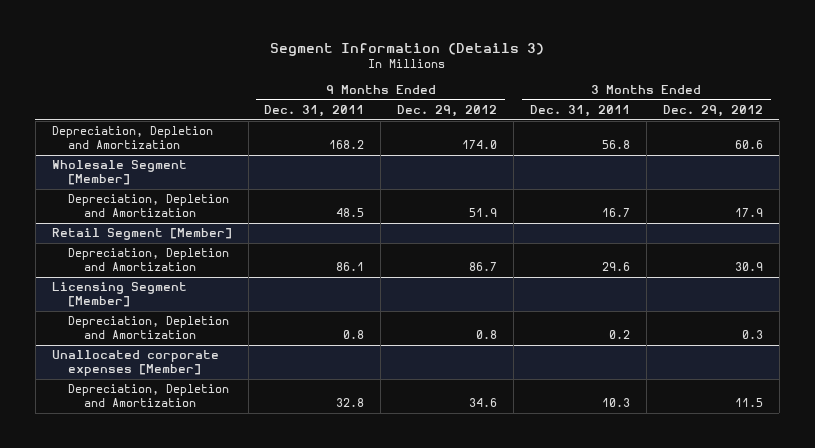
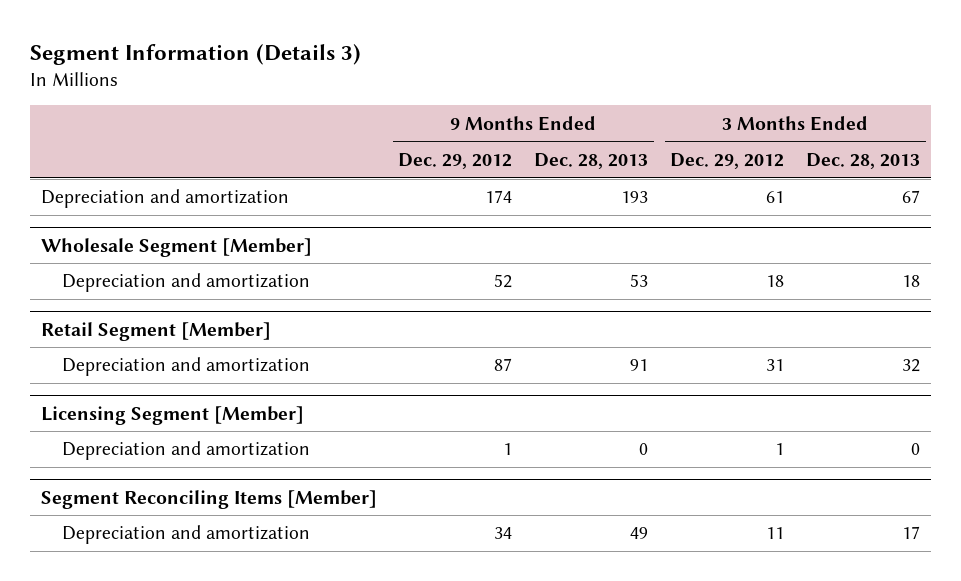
[264,105,365,118] Dec. 31, 2011 -> none
[530,105,631,118] Dec. 31, 2011 -> none
none -> [534,152,649,169] Dec. 28, 2013
none -> [806,152,921,169] Dec. 28, 2013
[51,126,213,150] Depreciation, Depletion and Amortization -> [40,189,289,209] Depreciation and amortization
[462,140,498,150] 174.0 -> [485,190,513,204] 174
[734,140,763,150] 60.6 -> [766,191,785,204] 61
[67,194,229,218] Depreciation, Depletion and Amortization -> [61,273,310,293] Depreciation and amortization
[469,208,498,218] 51.9 -> [494,274,513,289] 52
[734,208,763,218] 17.9 -> [766,275,785,288] 18
[67,248,229,272] Depreciation, Depletion and Amortization -> [61,357,310,377] Depreciation and amortization
[469,262,498,272] 86.7 -> [494,358,513,372] 87
[734,262,763,272] 30.9 -> [766,359,785,372] 31
[51,350,219,377] Unallocated corporate expenses [Member] -> none
[67,316,229,340] Depreciation, Depletion and Amortization -> [61,441,310,461] Depreciation and amortization
[476,330,498,340] 0.8 -> [503,443,513,456] 1
[741,330,763,340] 0.3 -> [775,443,785,456] 1
none -> [40,489,377,509] Segment Reconciling Items [Member]
[67,384,229,408] Depreciation, Depletion and Amortization -> [61,525,310,545] Depreciation and amortization
[469,398,498,408] 34.6 -> [494,527,513,540] 34
[734,398,763,408] 11.5 -> [766,527,785,540] 11

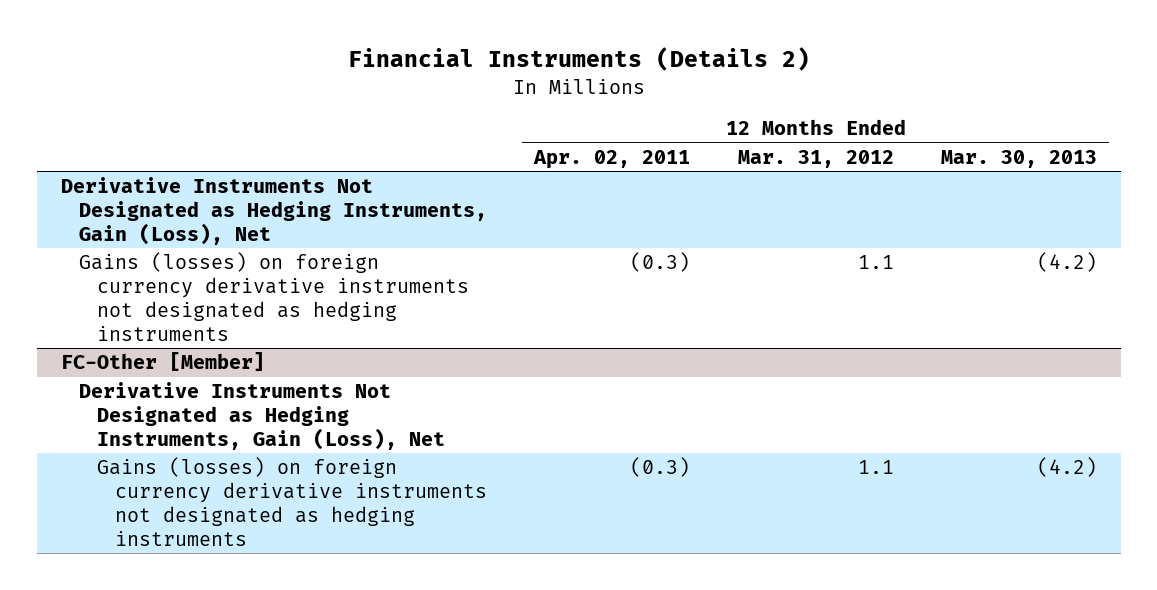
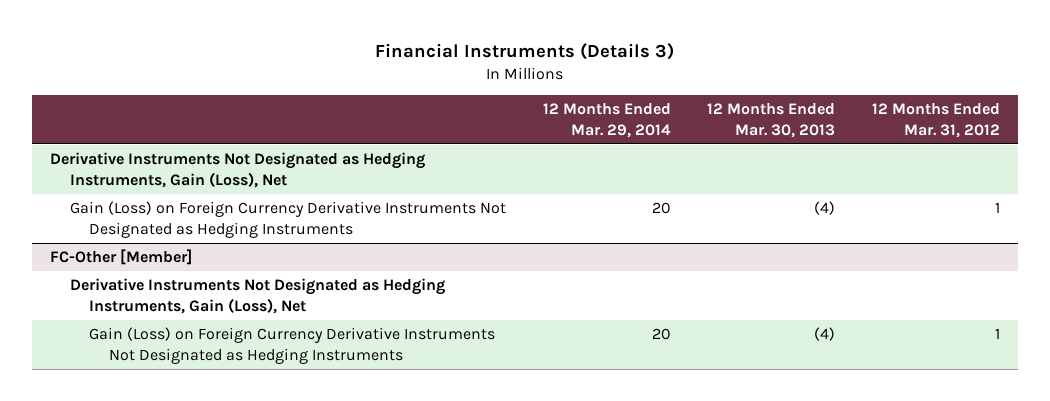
[347,47,810,72] Financial Instruments (Details 2) -> [375,42,675,60] Financial Instruments (Details 3)
[533,149,691,169] Apr. 02, 2011 -> none
none -> [542,103,671,138] 12 Months Ended Mar. 29, 2014
[78,252,469,341] Gains (losses) on foreign currency derivative instruments not designated as hedging instruments -> [69,201,506,238] Gain (Loss) on Foreign Currency Derivative Instruments Not Designated as Hedging Instruments
[857,255,894,270] 1.1 -> [994,202,1000,214] 1
[1036,252,1097,273] (4.2) -> [814,201,836,216] (4)
[96,457,487,546] Gains (losses) on foreign currency derivative instruments not designated as hedging instruments -> [89,327,496,364] Gain (Loss) on Foreign Currency Derivative Instruments Not Designated as Hedging Instruments
[857,460,894,475] 1.1 -> [994,328,1000,340] 1
[1036,457,1097,478] (4.2) -> [814,327,836,342] (4)

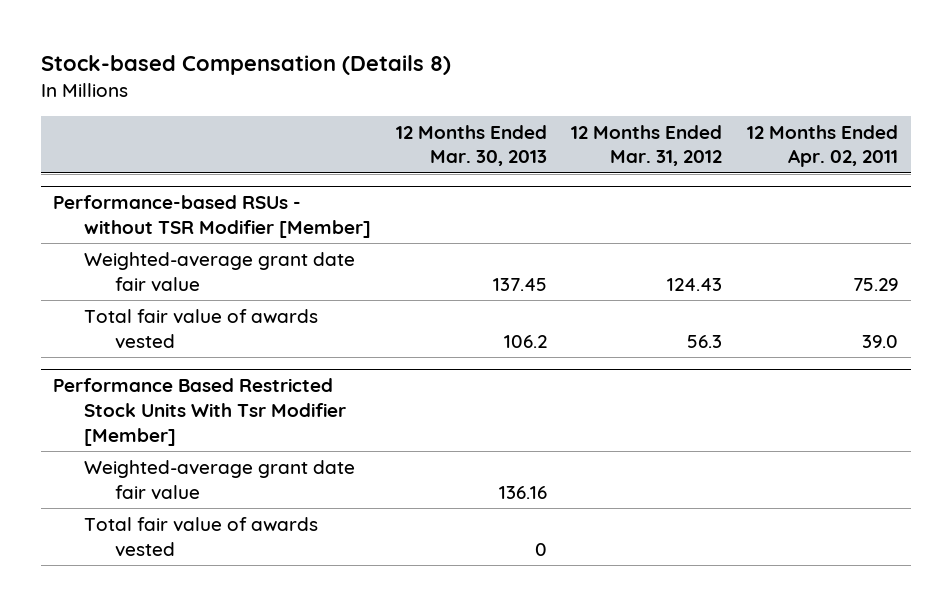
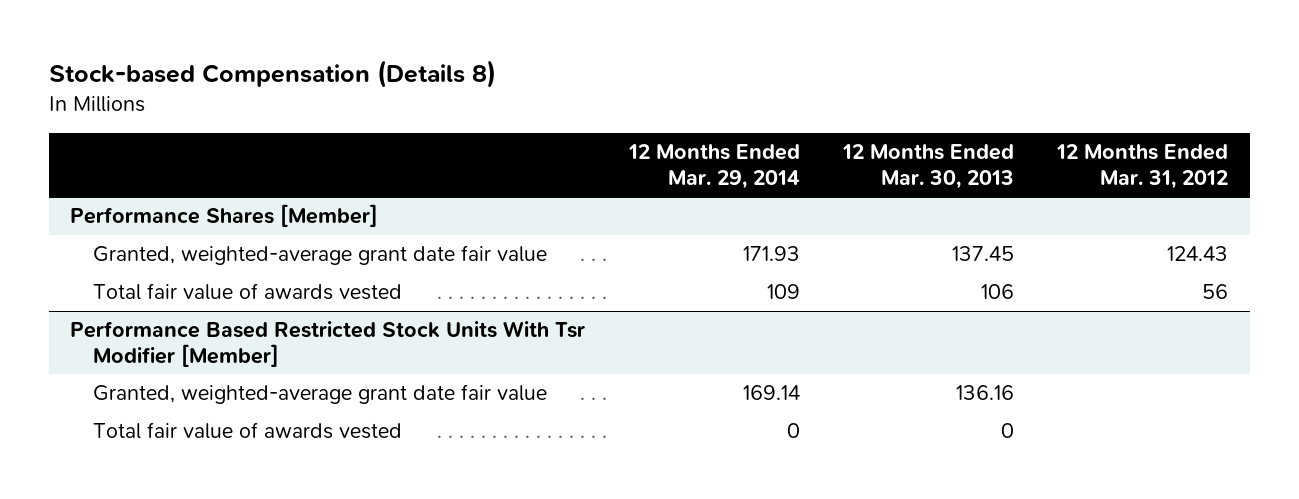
[747,124,899,168] 12 Months Ended Apr. 02, 2011 -> none
none -> [627,144,800,189] 12 Months Ended Mar. 29, 2014
[53,195,371,238] Performance-based RSUs - without TSR Modifier [Member] -> none
none -> [70,204,379,228] Performance Shares [Member]
[83,252,355,292] Weighted-average grant date fair value -> [93,245,548,266] Granted, weighted-average grant date fair value
[503,334,547,348] 106.2 -> [980,284,1014,300] 106
[687,334,723,348] 56.3 -> [1202,284,1229,300] 56
[83,460,355,500] Weighted-average grant date fair value -> [93,384,548,405] Granted, weighted-average grant date fair value

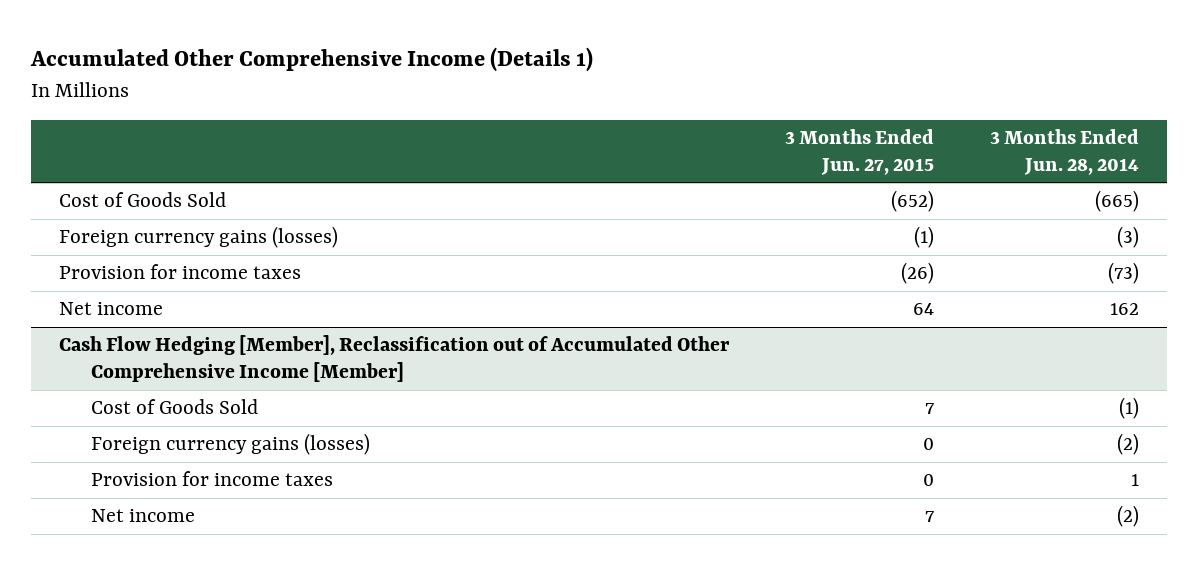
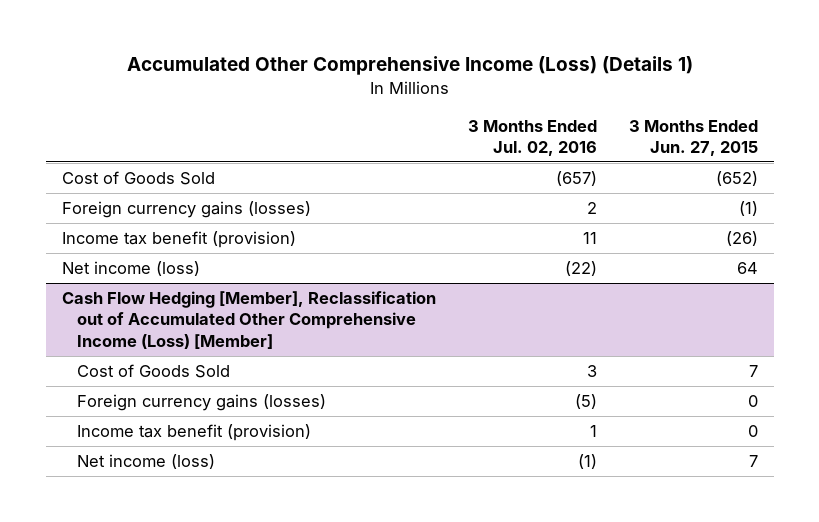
[29,47,593,73] Accumulated Other Comprehensive Income (Details 1) -> [126,56,693,76] Accumulated Other Comprehensive Income (Loss) (Details 1)
[989,128,1139,175] 3 Months Ended Jun. 28, 2014 -> none
none -> [467,119,597,156] 3 Months Ended Jul. 02, 2016
[58,264,301,280] Provision for income taxes -> [61,231,296,249] Income tax benefit (provision)
[58,302,163,316] Net income -> [61,261,200,277] Net income (loss)
[58,335,730,383] Cash Flow Hedging [Member], Reclassification out of Accumulated Other Comprehensive Income [Member] -> [61,291,436,349] Cash Flow Hedging [Member], Reclassification out of Accumulated Other Comprehensive Income (Loss) [Member]
[90,471,333,487] Provision for income taxes -> [76,424,311,442] Income tax benefit (provision)
[90,509,195,523] Net income -> [76,454,215,470] Net income (loss)

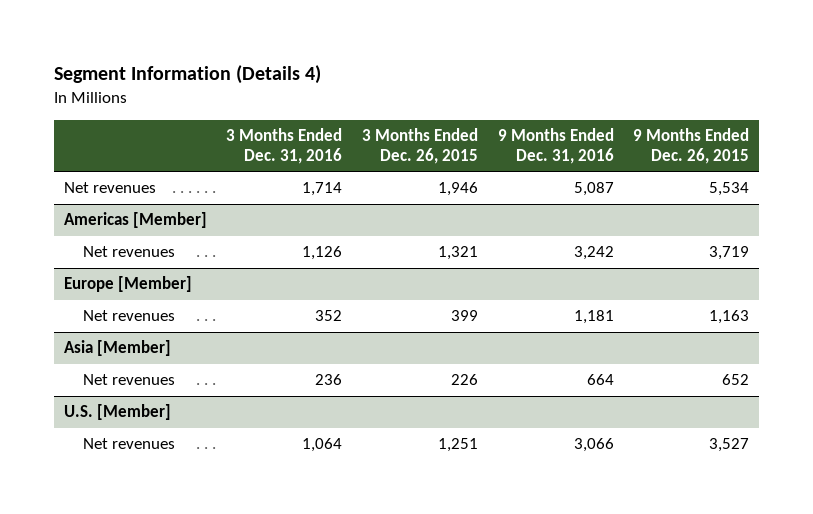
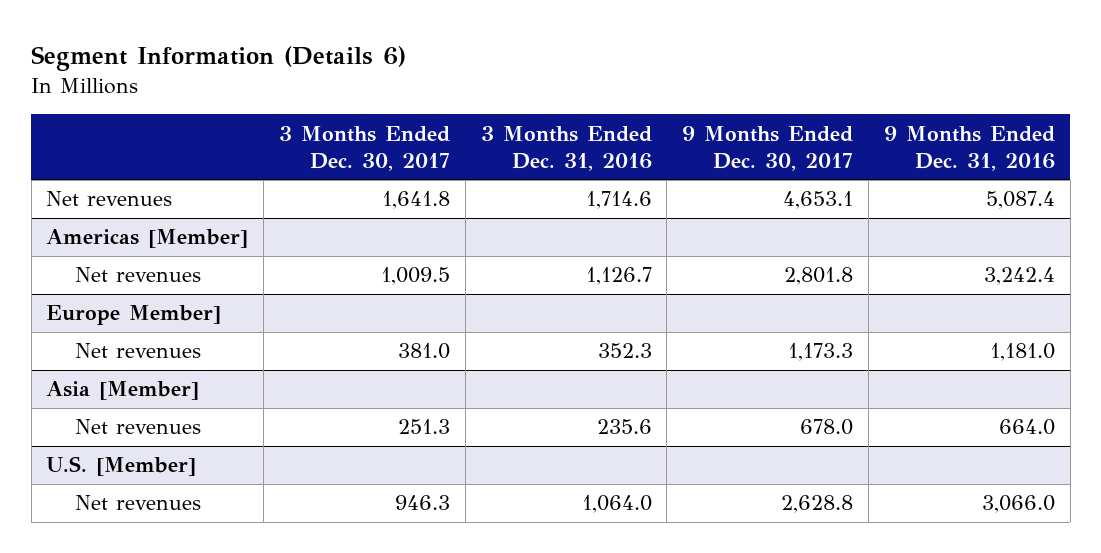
[53,64,321,84] Segment Information (Details 4) -> [31,46,407,72] Segment Information (Details 6)
[361,128,478,164] 3 Months Ended Dec. 26, 2015 -> none
[633,128,750,164] 9 Months Ended Dec. 26, 2015 -> none
none -> [279,125,451,171] 3 Months Ended Dec. 30, 2017
none -> [682,125,854,171] 9 Months Ended Dec. 30, 2017
[302,182,343,197] 1,714 -> [585,191,652,210] 1,714.6
[573,182,614,197] 5,087 -> [985,191,1055,210] 5,087.4
[302,246,343,261] 1,126 -> [585,267,652,286] 1,126.7
[573,246,614,261] 3,242 -> [983,267,1055,286] 3,242.4
[63,276,192,293] Europe [Member] -> [46,305,222,326] Europe Member]
[315,310,343,322] 352 -> [597,343,652,359] 352.3
[573,310,614,325] 1,181 -> [989,343,1055,362] 1,181.0
[315,374,343,386] 236 -> [596,419,652,435] 235.6
[586,374,614,386] 664 -> [998,419,1055,436] 664.0
[302,438,343,453] 1,064 -> [581,495,652,514] 1,064.0
[573,438,614,453] 3,066 -> [981,495,1055,514] 3,066.0

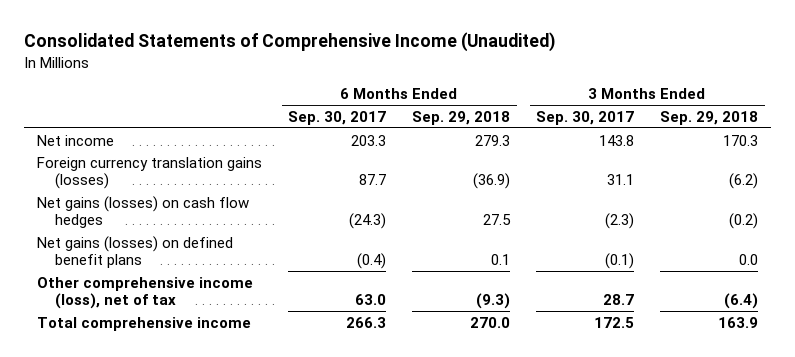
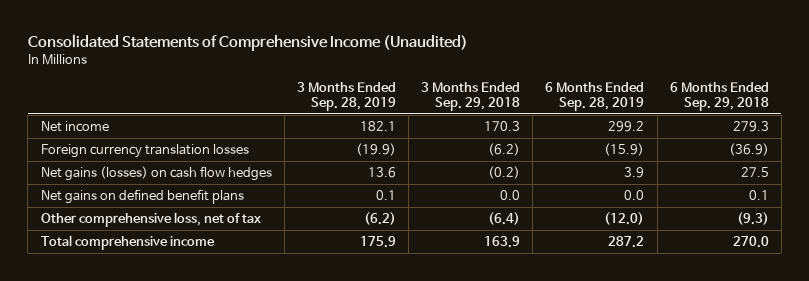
[288,110,387,125] Sep. 30, 2017 -> none
[536,110,635,125] Sep. 30, 2017 -> none
none -> [296,82,396,111] 3 Months Ended Sep. 28, 2019
none -> [545,82,645,111] 6 Months Ended Sep. 28, 2019
[36,156,262,190] Foreign currency translation gains (losses) -> [40,143,249,158] Foreign currency translation losses
[36,235,233,269] Net gains (losses) on defined benefit plans -> [40,188,244,204] Net gains on defined benefit plans
[36,276,253,310] Other comprehensive income (loss), net of tax -> [40,211,261,227] Other comprehensive loss, net of tax

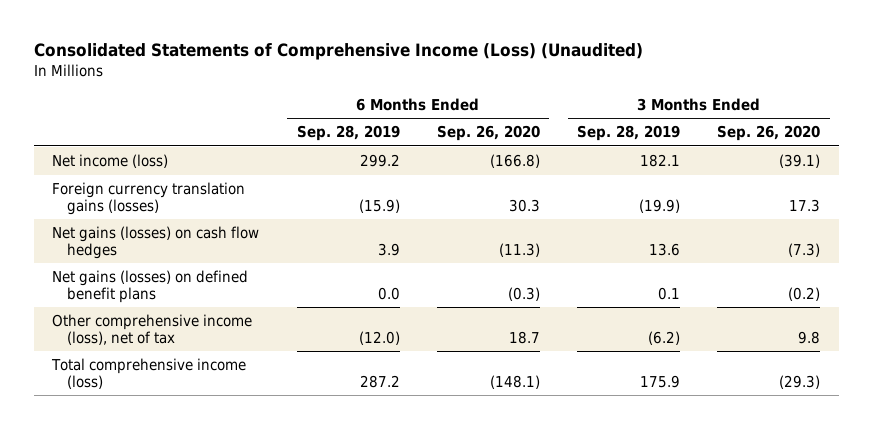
[27,34,468,52] Consolidated Statements of Comprehensive Income (Unaudited) -> [33,43,643,61] Consolidated Statements of Comprehensive Income (Loss) (Unaudited)
[421,82,521,111] 3 Months Ended Sep. 29, 2018 -> none
[669,82,769,111] 6 Months Ended Sep. 29, 2018 -> none
none -> [436,125,540,142] Sep. 26, 2020
none -> [717,125,821,142] Sep. 26, 2020
[40,120,109,132] Net income -> [52,154,169,169] Net income (loss)
[40,143,249,158] Foreign currency translation losses -> [52,182,246,215] Foreign currency translation gains (losses)
[40,188,244,204] Net gains on defined benefit plans -> [52,270,249,303] Net gains (losses) on defined benefit plans
[40,211,261,227] Other comprehensive loss, net of tax -> [52,314,253,345] Other comprehensive income (loss), net of tax
[40,234,215,250] Total comprehensive income -> [51,358,247,389] Total comprehensive income (loss)

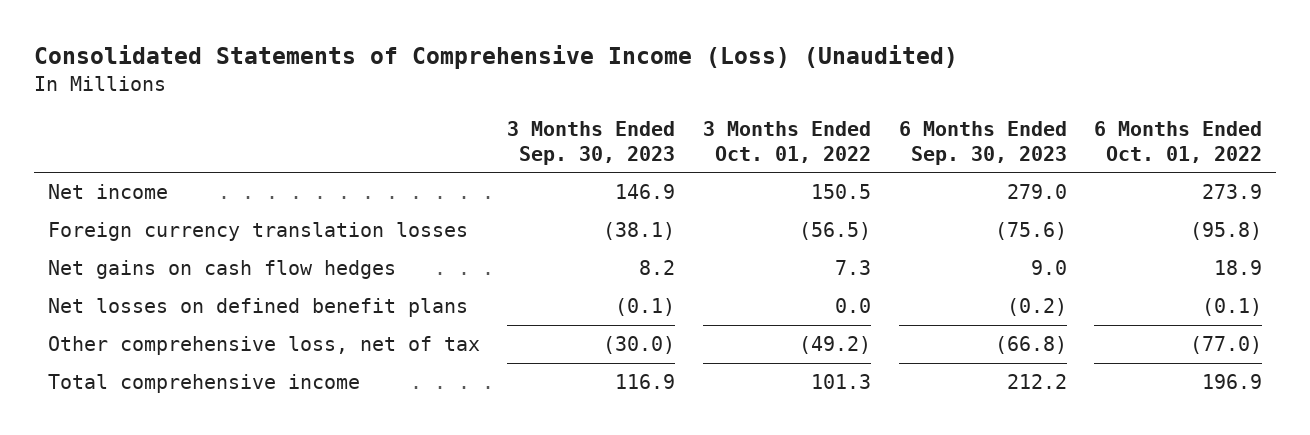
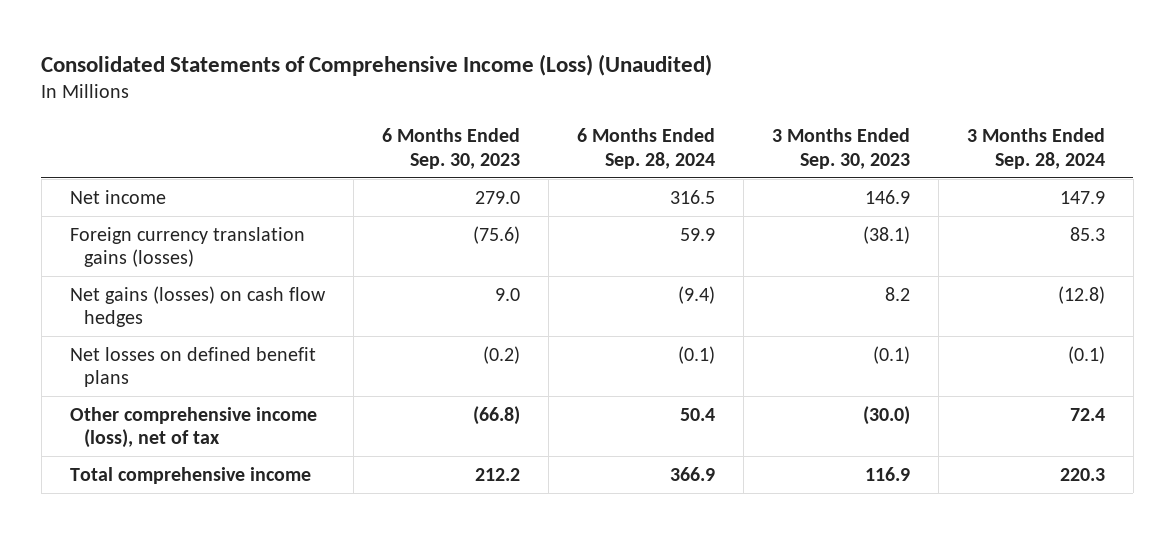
[702,121,871,163] 3 Months Ended Oct. 01, 2022 -> none
[1094,121,1263,163] 6 Months Ended Oct. 01, 2022 -> none
none -> [576,127,715,169] 6 Months Ended Sep. 28, 2024
none -> [966,127,1105,169] 3 Months Ended Sep. 28, 2024
[47,221,468,241] Foreign currency translation losses -> [69,226,305,268] Foreign currency translation gains (losses)
[47,259,396,279] Net gains on cash flow hedges -> [69,285,326,328] Net gains (losses) on cash flow hedges
[47,335,480,355] Other comprehensive loss, net of tax -> [69,406,317,449] Other comprehensive income (loss), net of tax

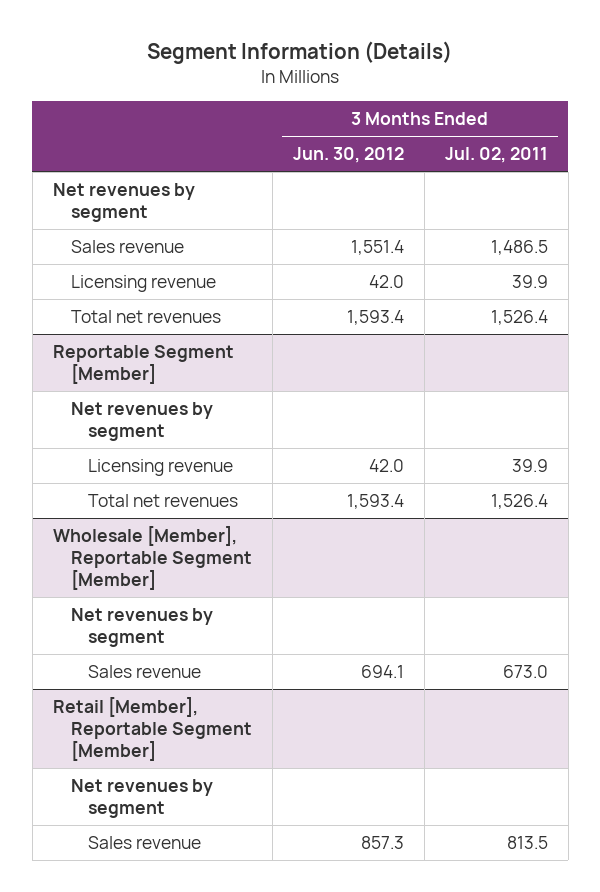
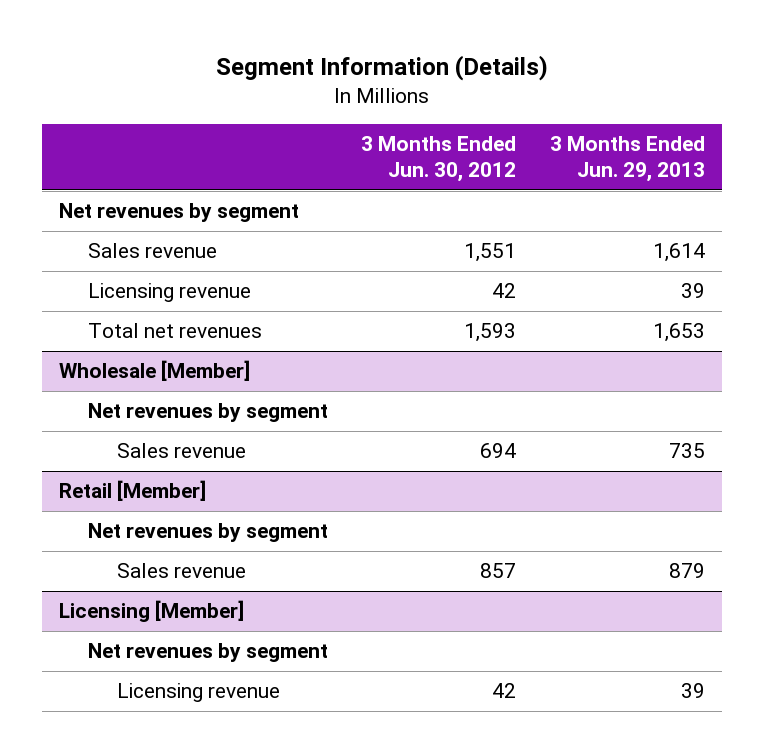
[444,147,548,164] Jul. 02, 2011 -> none
none -> [549,135,705,183] 3 Months Ended Jun. 29, 2013
[52,345,234,384] Reportable Segment [Member] -> none
[350,240,404,256] 1,551.4 -> [464,243,517,263] 1,551
[368,275,404,289] 42.0 -> [492,283,517,299] 42
[346,310,404,326] 1,593.4 -> [464,323,517,343] 1,593
none -> [58,360,250,382] Wholesale [Member]
[88,459,234,477] Licensing revenue -> none
[88,494,239,508] Total net revenues -> none
[52,526,252,590] Wholesale [Member], Reportable Segment [Member] -> none
none -> [117,443,247,459] Sales revenue
none -> [58,480,206,502] Retail [Member]
[52,697,252,761] Retail [Member], Reportable Segment [Member] -> none
[360,665,404,679] 694.1 -> [480,563,517,579] 857
none -> [58,600,244,623] Licensing [Member]
[88,836,202,850] Sales revenue -> none
none -> [117,683,281,703] Licensing revenue

